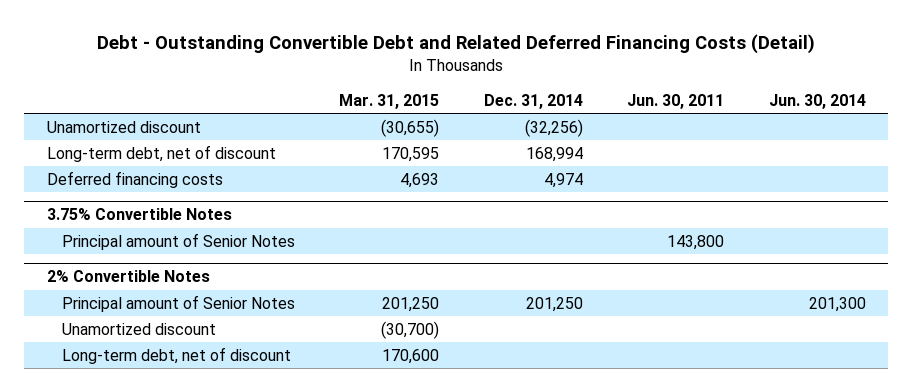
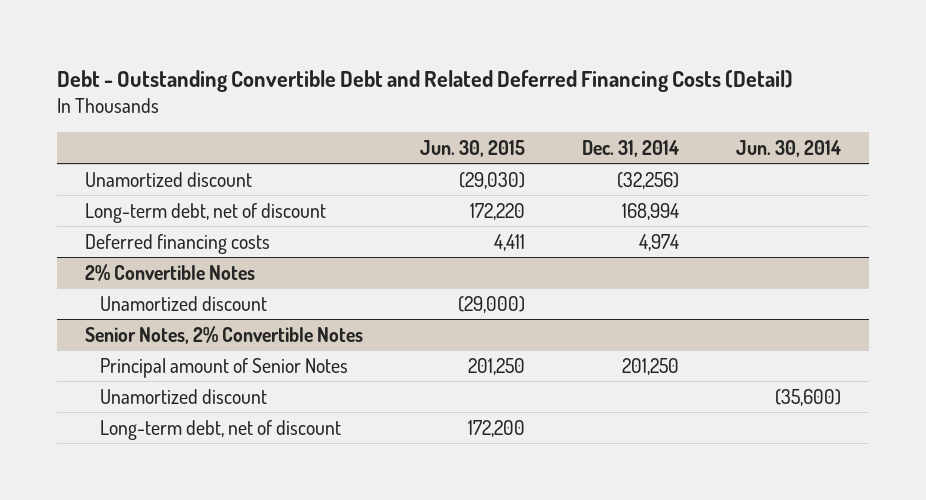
[339,93,440,109] Mar. 31, 2015 -> none
[627,93,725,109] Jun. 30, 2011 -> none
none -> [420,139,526,157] Jun. 30, 2015
[46,208,232,221] 3.75% Convertible Notes -> none
[61,232,295,250] Principal amount of Senior Notes -> none
[61,294,295,312] Principal amount of Senior Notes -> none
[61,346,291,364] Long-term debt, net of discount -> none
none -> [85,325,364,344] Senior Notes, 2% Convertible Notes
none -> [99,357,348,378] Principal amount of Senior Notes
none -> [99,388,267,404] Unamortized discount
none -> [99,419,341,440] Long-term debt, net of discount

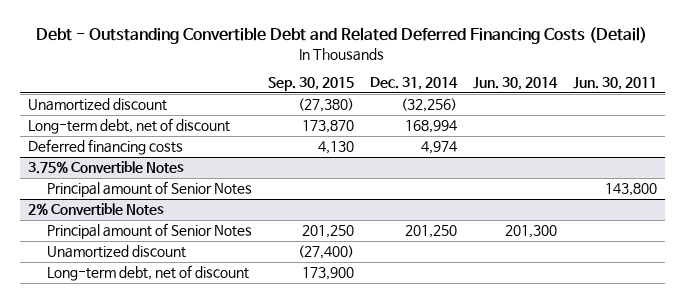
[420,139,526,157] Jun. 30, 2015 -> none
none -> [268,77,355,92] Sep. 30, 2015
none -> [572,77,657,91] Jun. 30, 2011
none -> [27,161,184,175] 3.75% Convertible Notes
none -> [47,181,253,198] Principal amount of Senior Notes
none -> [47,223,253,240] Principal amount of Senior Notes
[85,325,364,344] Senior Notes, 2% Convertible Notes -> none
[99,357,348,378] Principal amount of Senior Notes -> none
[99,388,267,404] Unamortized discount -> none
[99,419,341,440] Long-term debt, net of discount -> none
none -> [47,265,250,282] Long-term debt, net of discount

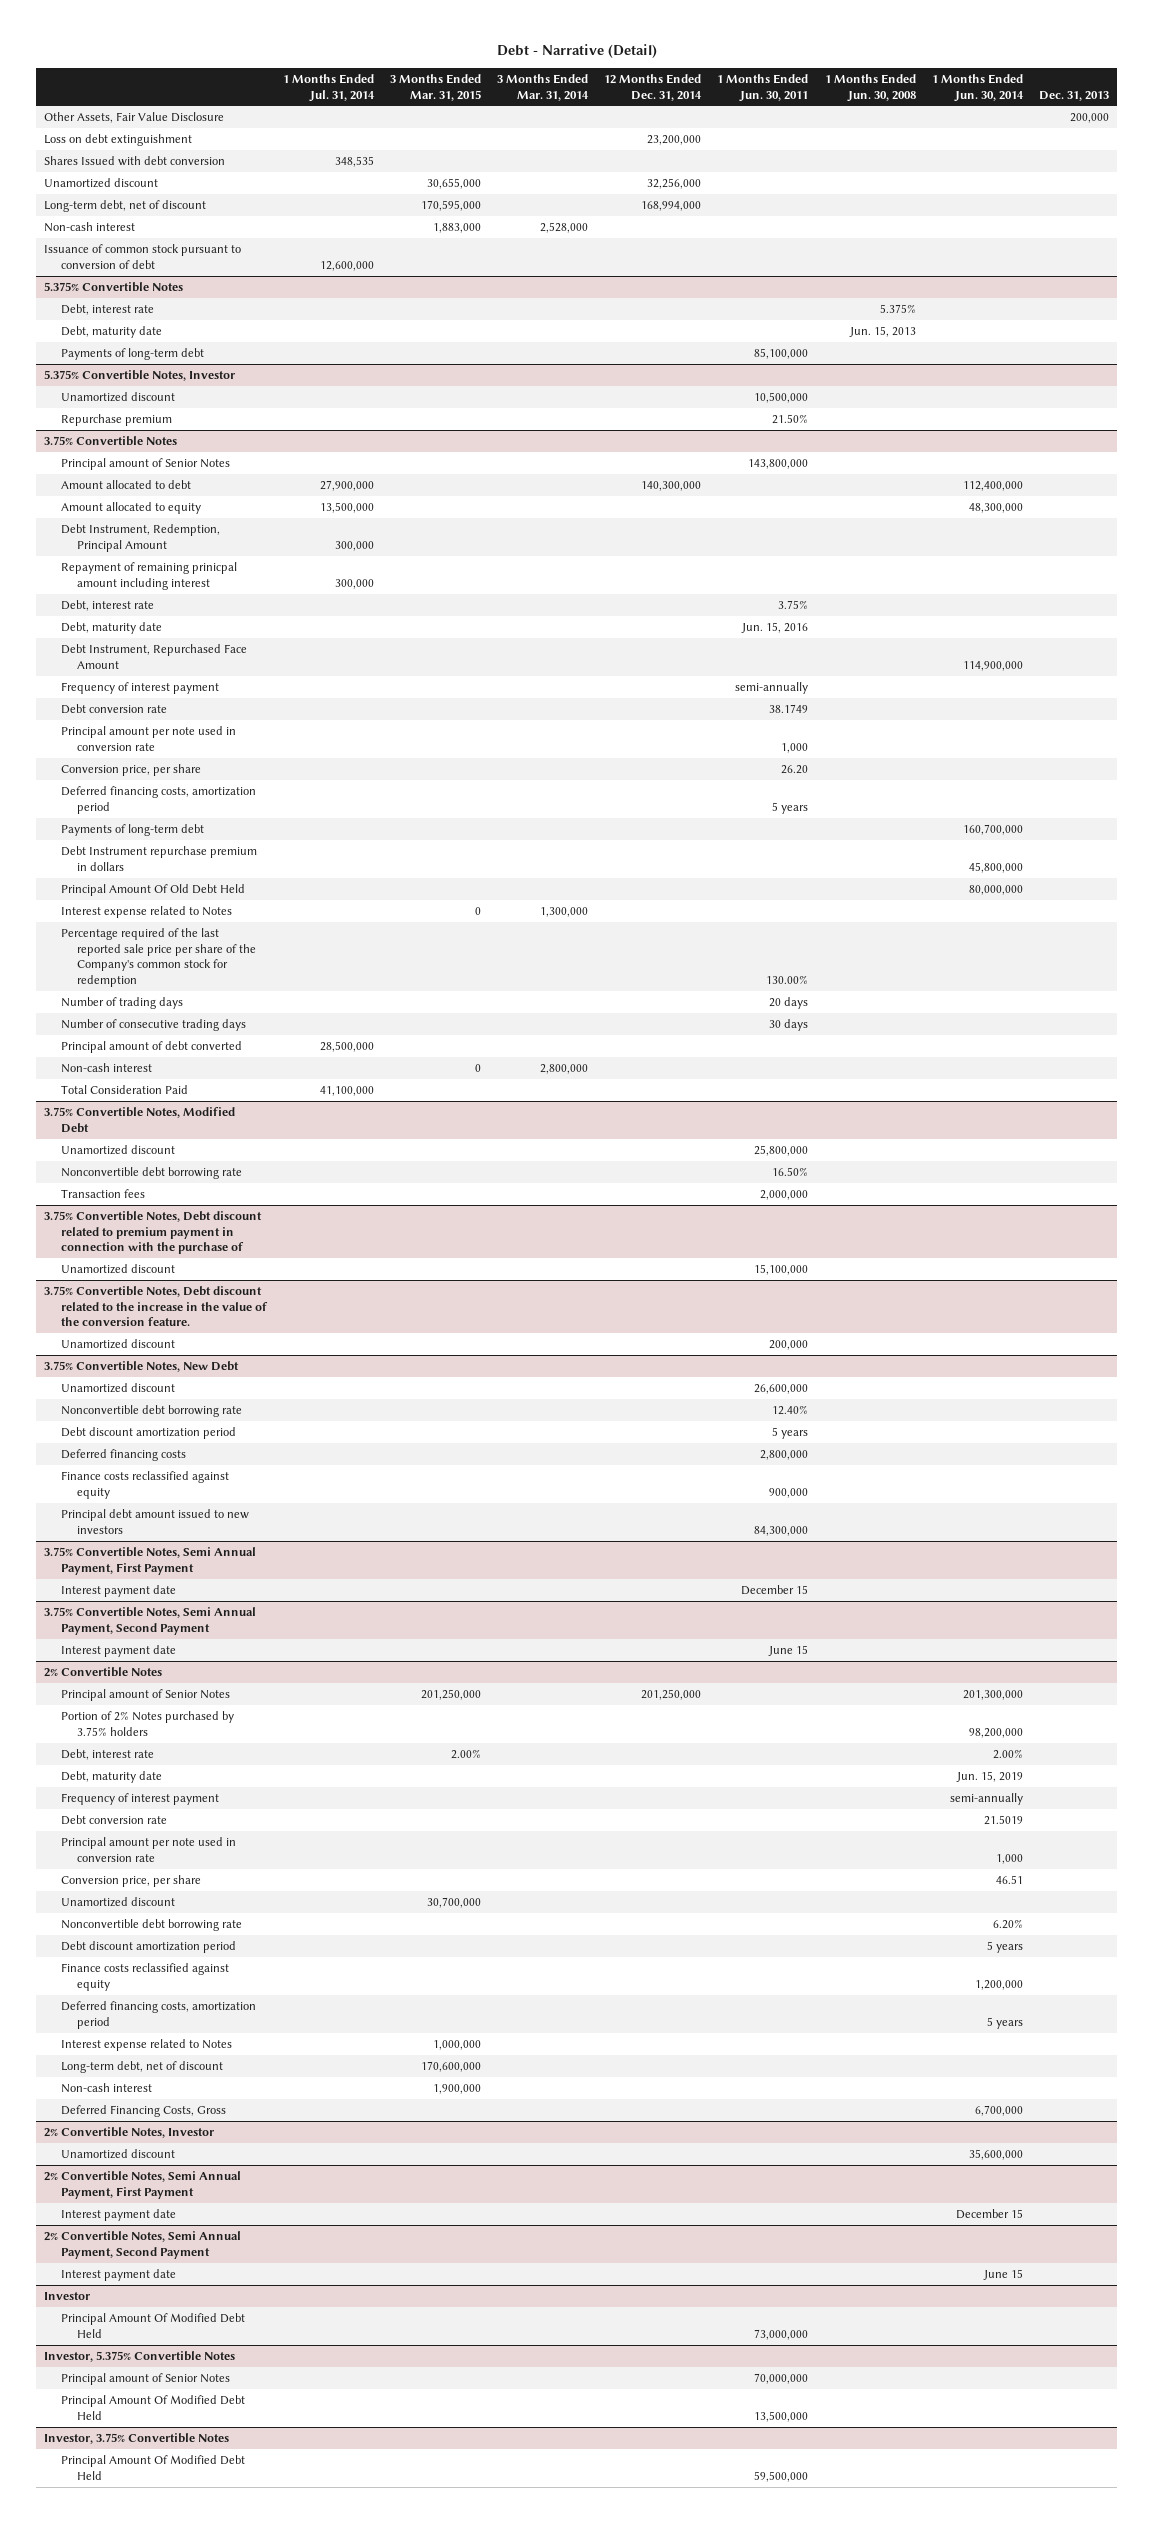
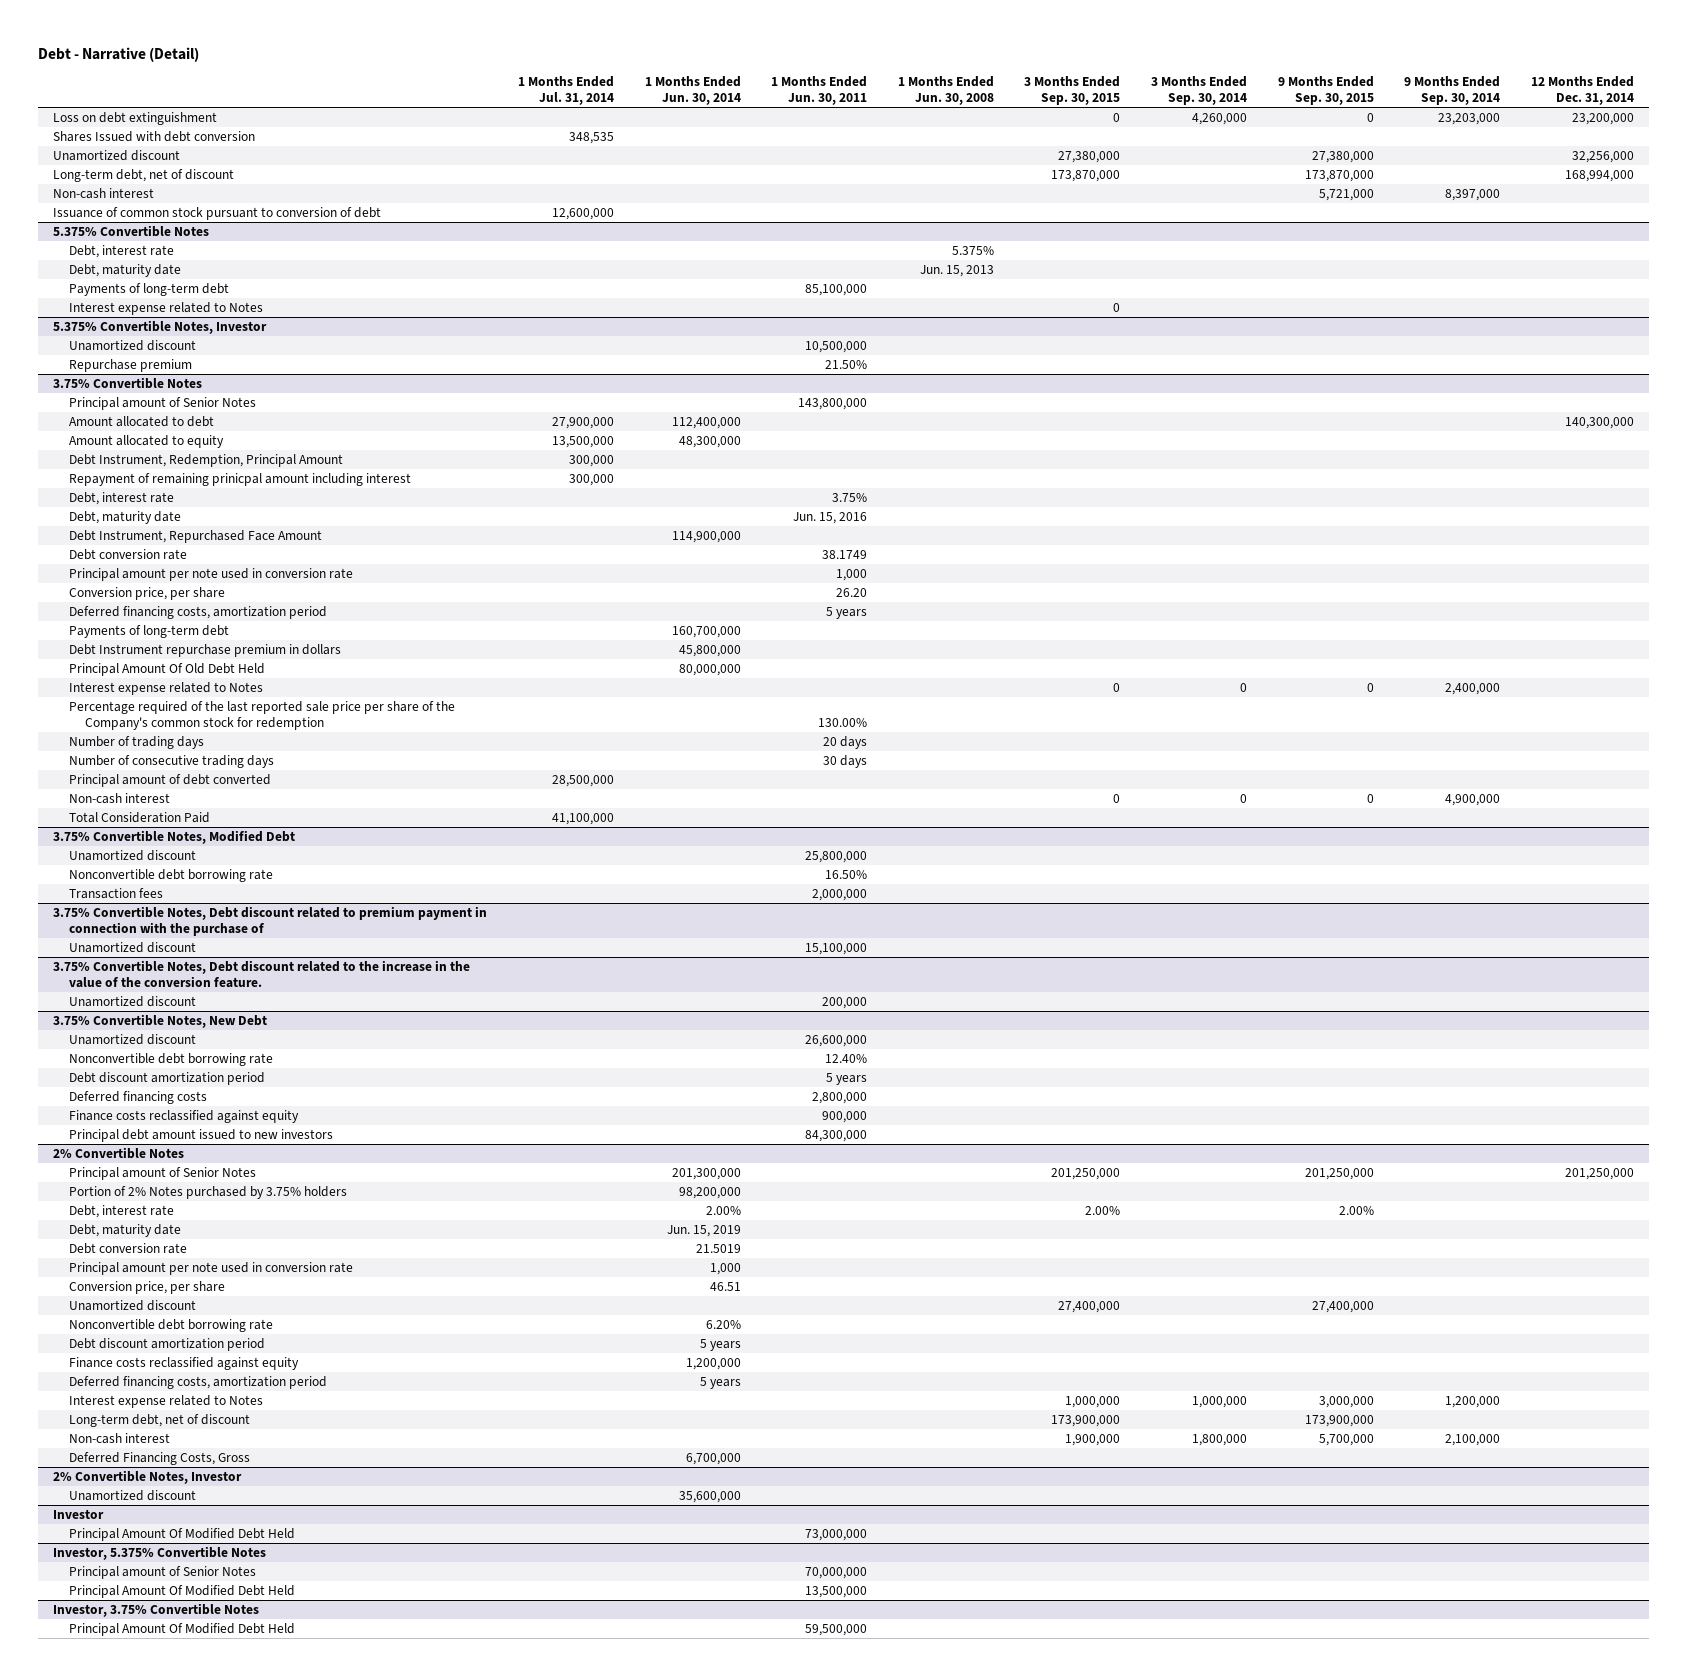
[389,73,481,101] 3 Months Ended Mar. 31, 2015 -> none
[497,73,590,101] 3 Months Ended Mar. 31, 2014 -> none
[1038,90,1109,101] Dec. 31, 2013 -> none
none -> [1024,76,1121,106] 3 Months Ended Sep. 30, 2015
none -> [1150,76,1247,106] 3 Months Ended Sep. 30, 2014
none -> [1277,76,1374,106] 9 Months Ended Sep. 30, 2015
none -> [1404,76,1501,106] 9 Months Ended Sep. 30, 2014
[44,111,225,123] Other Assets, Fair Value Disclosure -> none
none -> [69,302,264,316] Interest expense related to Notes
[60,681,219,694] Frequency of interest payment -> none
[44,1546,257,1575] 3.75% Convertible Notes, Semi Annual Payment, First Payment -> none
[60,1584,176,1597] Interest payment date -> none
[44,1606,257,1635] 3.75% Convertible Notes, Semi Annual Payment, Second Payment -> none
[60,1644,176,1657] Interest payment date -> none
[60,1792,219,1805] Frequency of interest payment -> none
[44,2170,242,2199] 2% Convertible Notes, Semi Annual Payment, First Payment -> none
[60,2208,176,2221] Interest payment date -> none
[44,2230,242,2259] 2% Convertible Notes, Semi Annual Payment, Second Payment -> none
[60,2268,176,2281] Interest payment date -> none

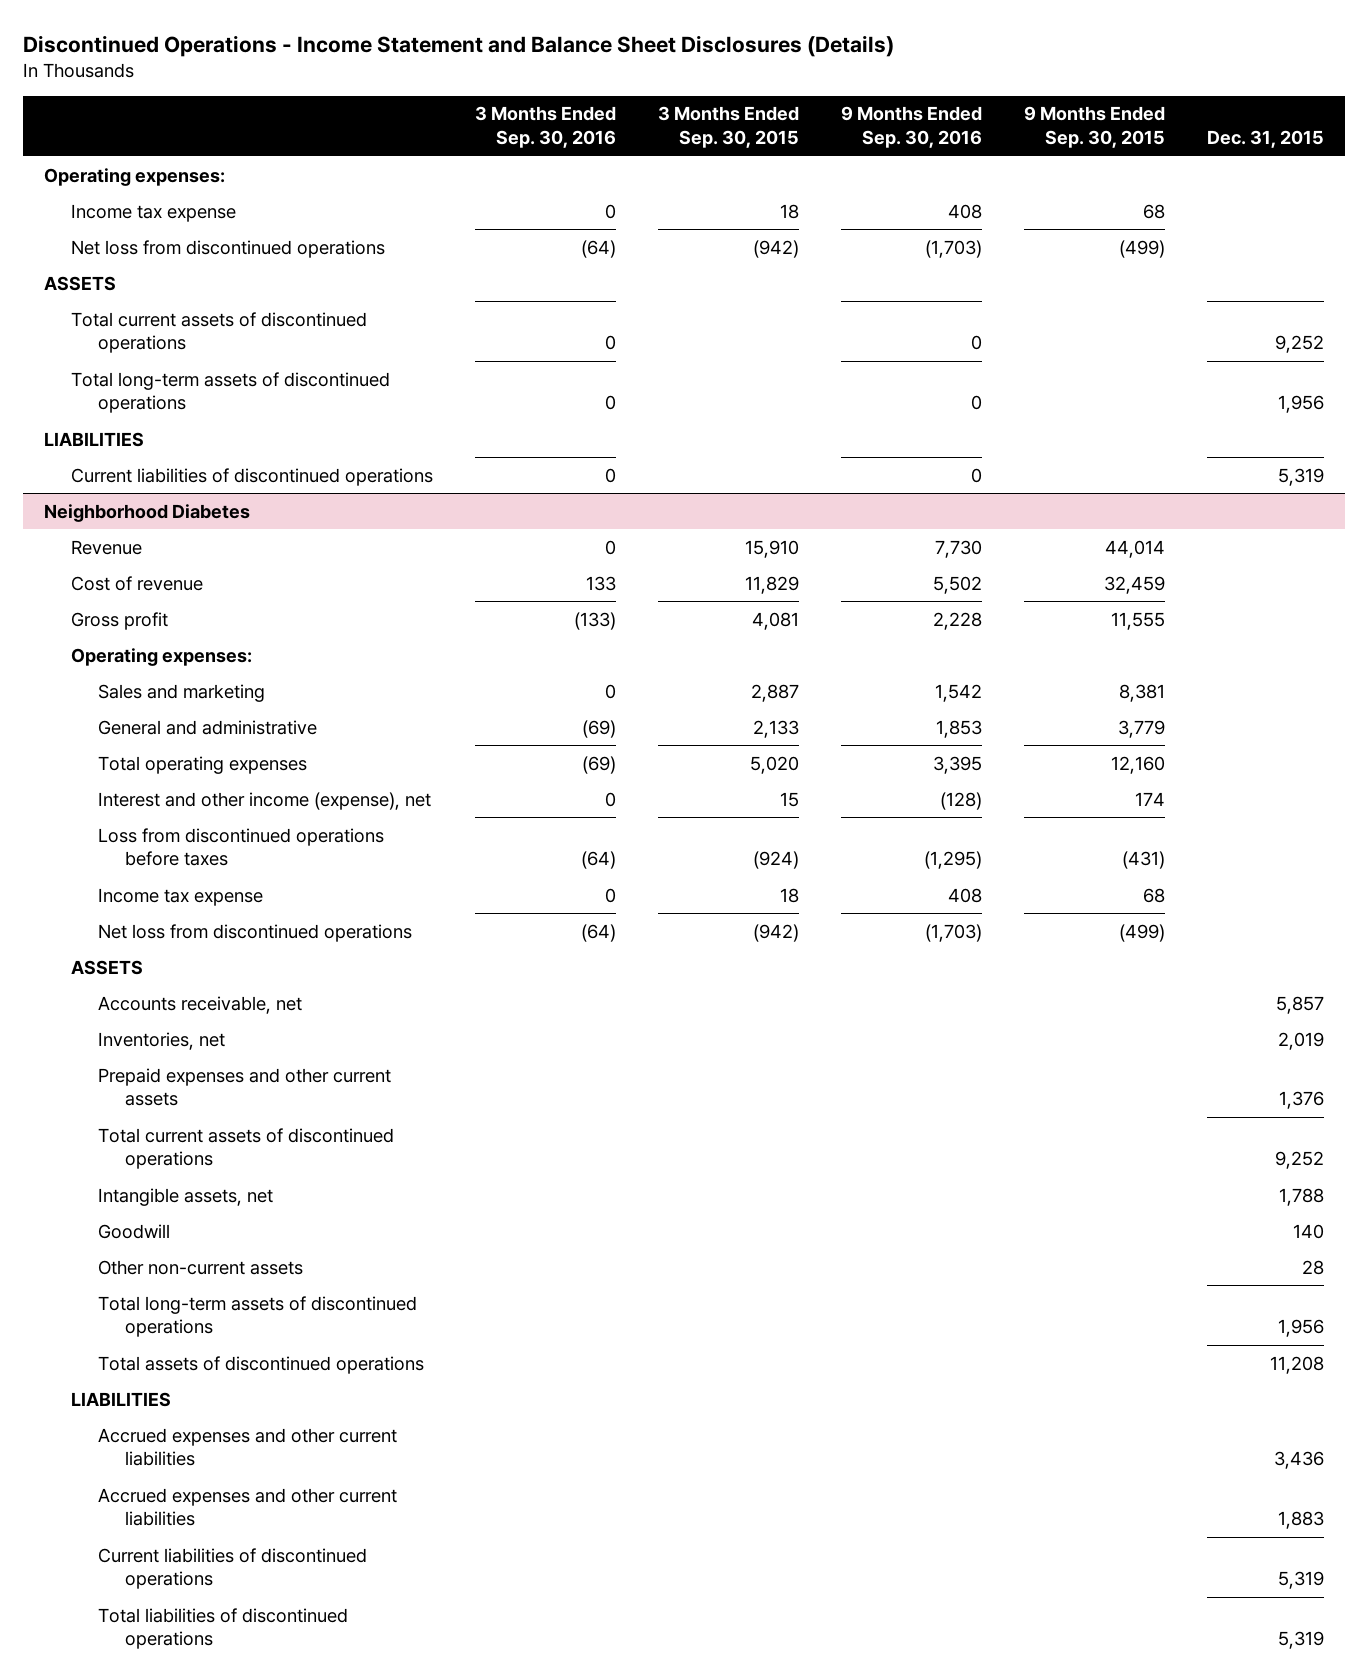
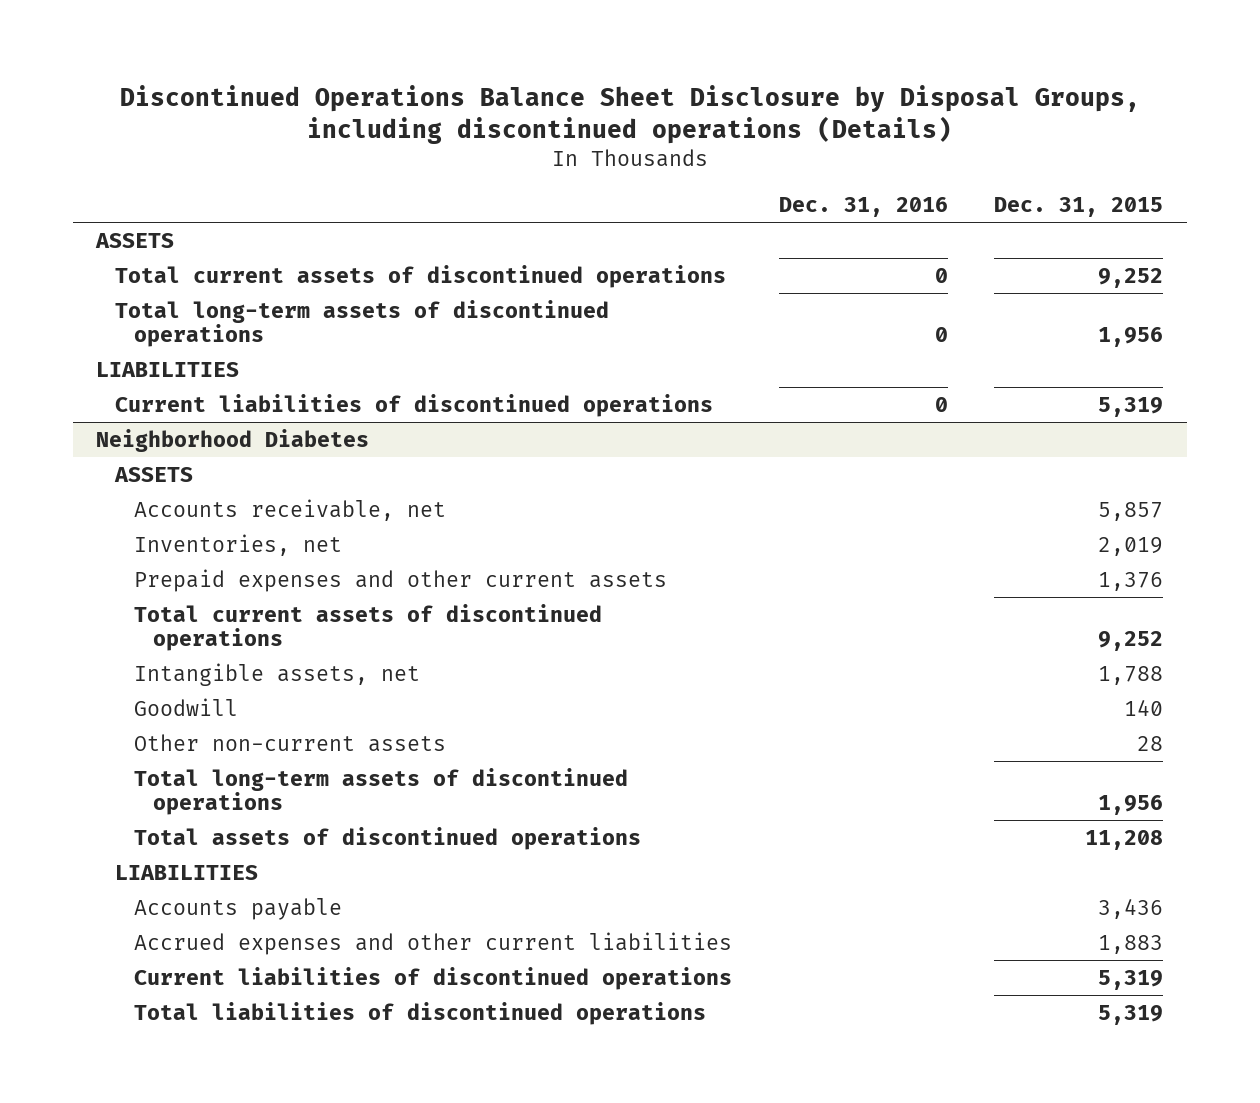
[23,35,895,58] Discontinued Operations - Income Statement and Balance Sheet Disclosures (Details) -> [119,84,1140,145] Discontinued Operations Balance Sheet Disclosure by Disposal Groups, including discontinued operations (Details)
[475,106,617,148] 3 Months Ended Sep. 30, 2016 -> none
[658,106,800,148] 3 Months Ended Sep. 30, 2015 -> none
[841,106,983,148] 9 Months Ended Sep. 30, 2016 -> none
[1024,106,1166,148] 9 Months Ended Sep. 30, 2015 -> none
none -> [778,197,948,218] Dec. 31, 2016
[44,167,226,186] Operating expenses: -> none
[71,203,237,222] Income tax expense -> none
[71,239,386,258] Net loss from discontinued operations -> none
[71,539,143,555] Revenue -> none
[71,575,204,591] Cost of revenue -> none
[71,611,169,630] Gross profit -> none
[71,647,253,666] Operating expenses: -> none
[98,683,266,702] Sales and marketing -> none
[98,719,318,735] General and administrative -> none
[98,755,308,774] Total operating expenses -> none
[98,791,432,810] Interest and other income (expense), net -> none
[98,827,385,867] Loss from discontinued operations before taxes -> none
[98,887,264,906] Income tax expense -> none
[98,923,413,942] Net loss from discontinued operations -> none
[98,1427,398,1467] Accrued expenses and other current liabilities -> [134,897,343,920] Accounts payable

